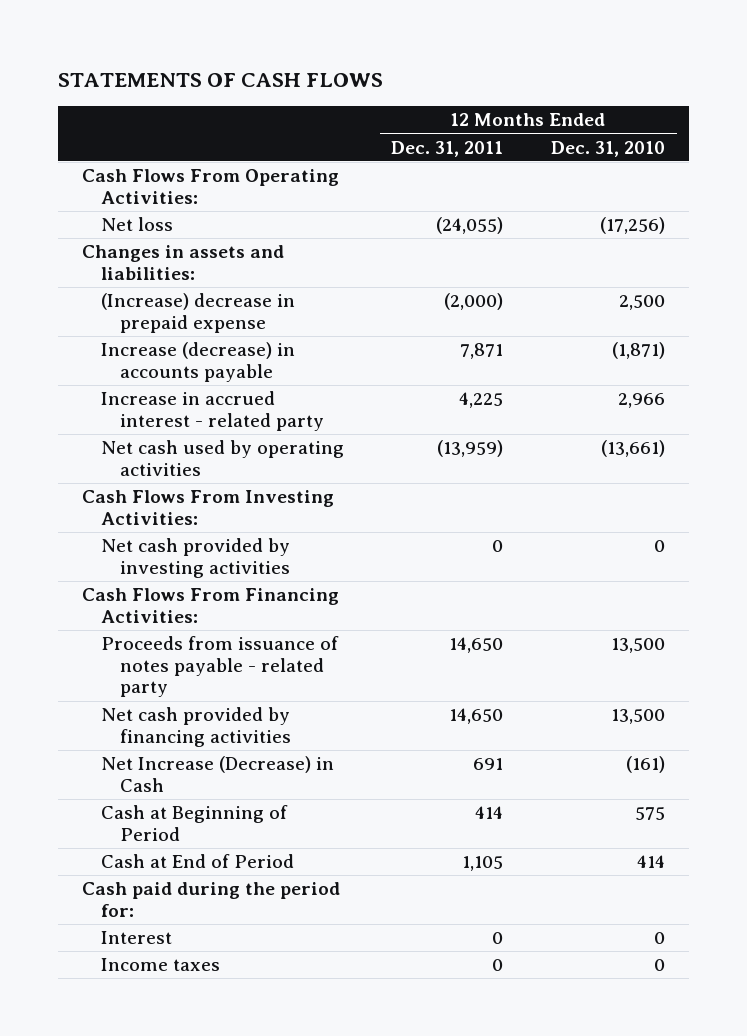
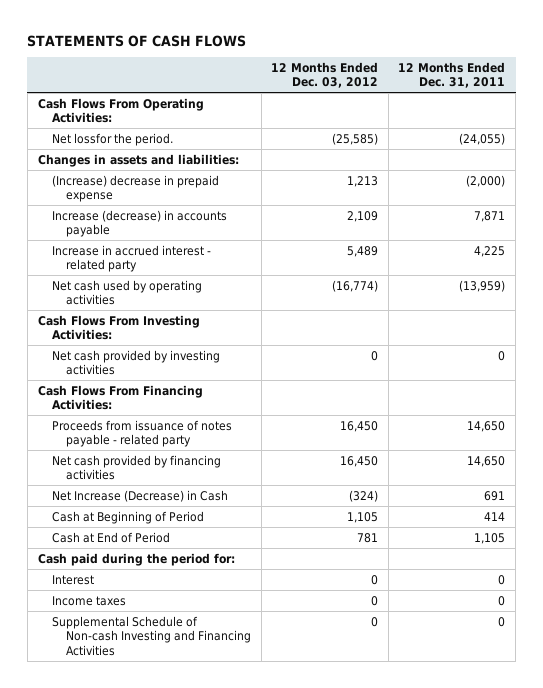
[551,140,666,157] Dec. 31, 2010 -> none
none -> [271,61,379,89] 12 Months Ended Dec. 03, 2012
[100,217,173,232] Net loss -> [51,132,173,146] Net lossfor the period.
none -> [51,615,251,656] Supplemental Schedule of Non-cash Investing and Financing Activities

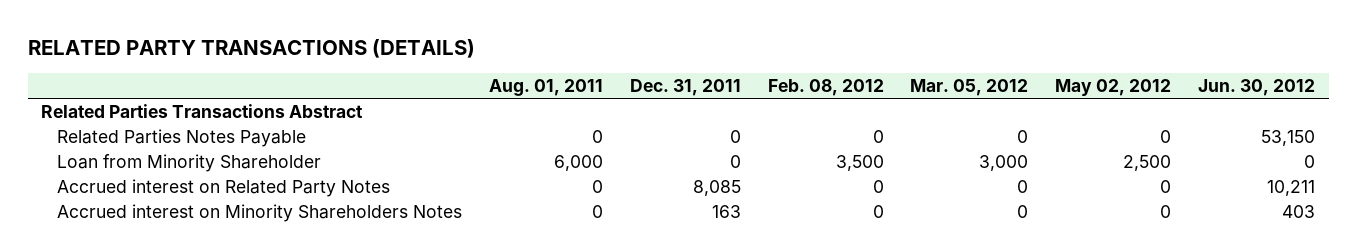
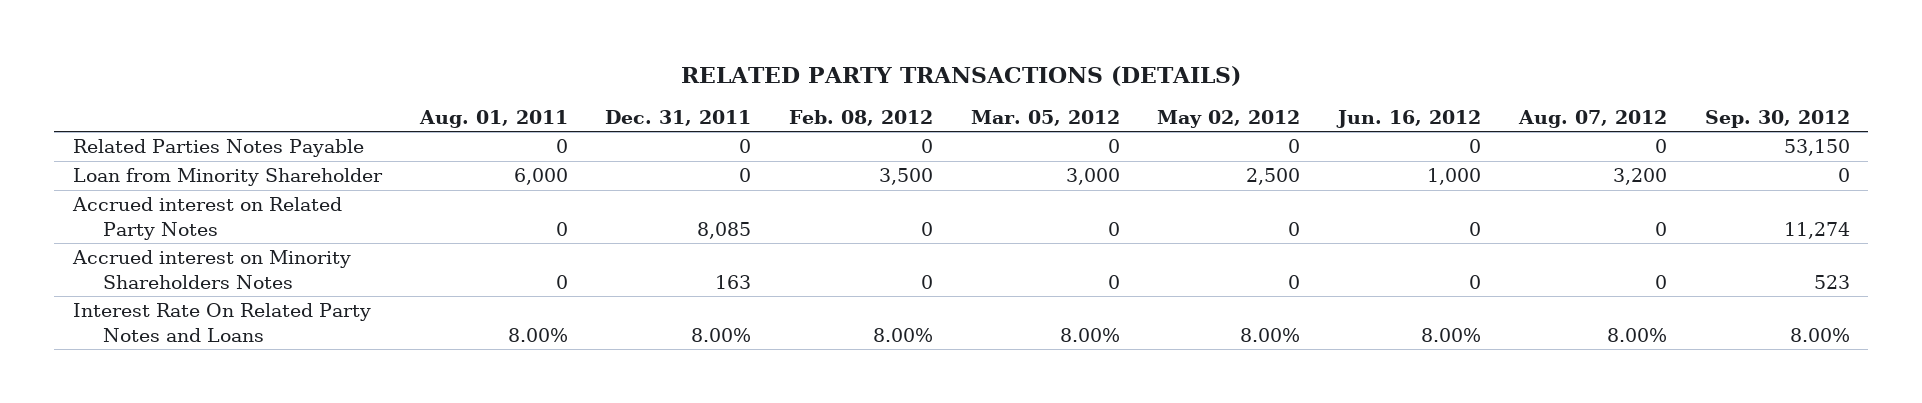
[1198,79,1316,97] Jun. 30, 2012 -> none
none -> [1336,109,1482,128] Jun. 16, 2012
none -> [1517,109,1667,128] Aug. 07, 2012
none -> [1704,109,1850,128] Sep. 30, 2012
[41,104,364,119] Related Parties Transactions Abstract -> none
none -> [72,303,371,342] Interest Rate On Related Party Notes and Loans

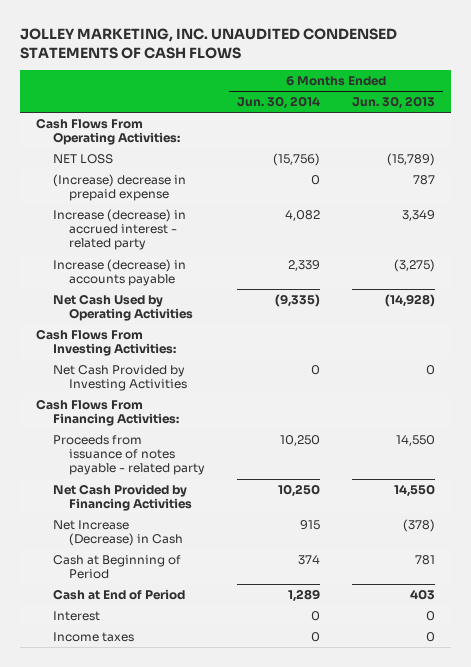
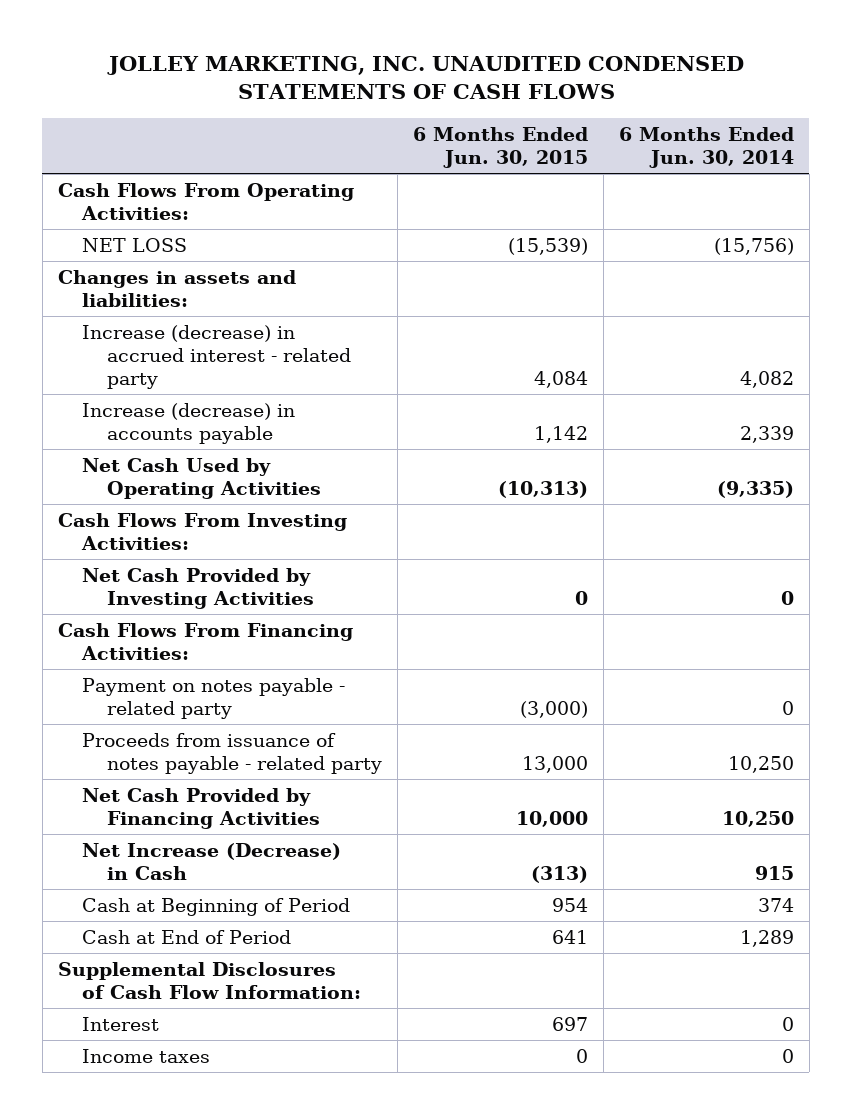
[351,96,435,110] Jun. 30, 2013 -> none
none -> [412,126,588,168] 6 Months Ended Jun. 30, 2015
[52,174,186,202] (Increase) decrease in prepaid expense -> none
none -> [57,269,296,307] Changes in assets and liabilities:
none -> [82,677,346,719] Payment on notes payable - related party
none -> [57,961,362,999] Supplemental Disclosures of Cash Flow Information:

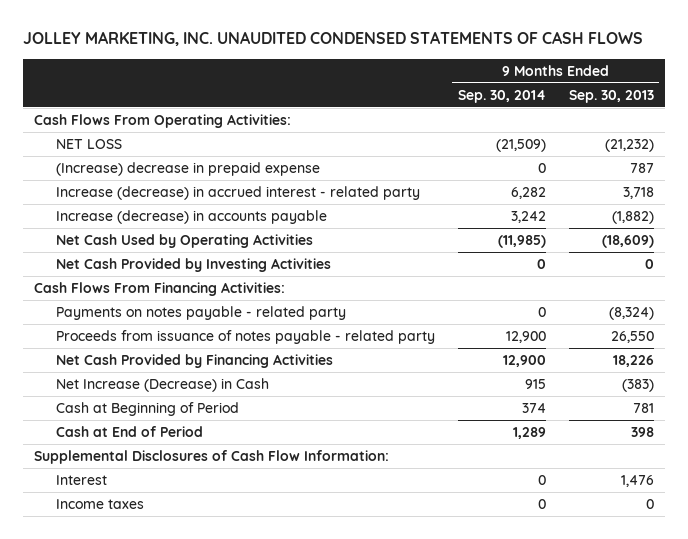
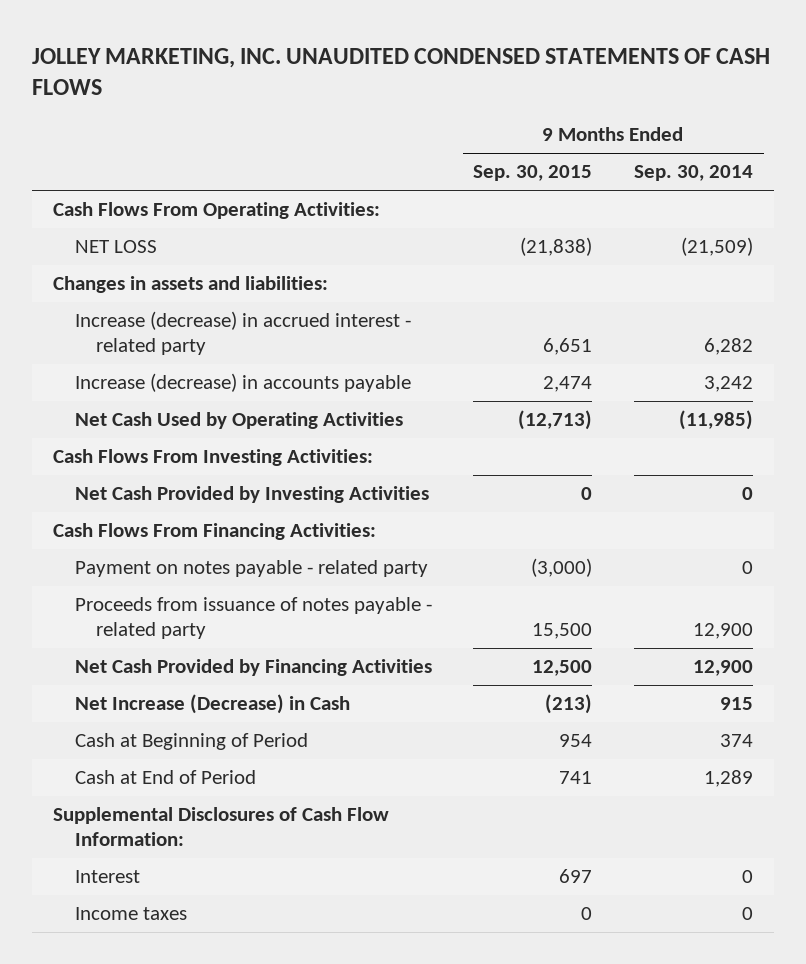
[568,89,654,103] Sep. 30, 2013 -> none
none -> [473,165,593,182] Sep. 30, 2015
[55,162,320,177] (Increase) decrease in prepaid expense -> none
none -> [52,276,328,294] Changes in assets and liabilities:
none -> [52,449,373,467] Cash Flows From Investing Activities:
[55,306,346,321] Payments on notes payable - related party -> [74,560,428,578] Payment on notes payable - related party

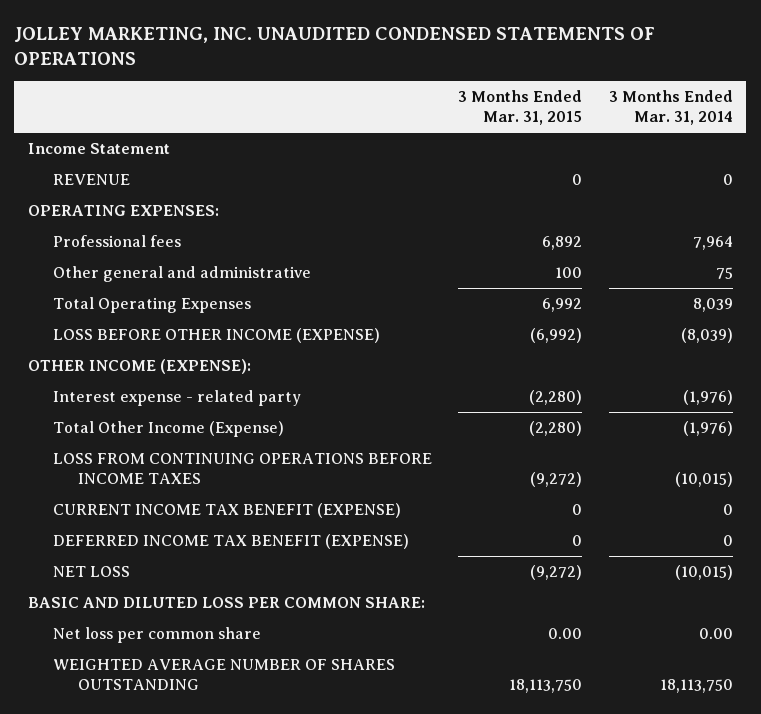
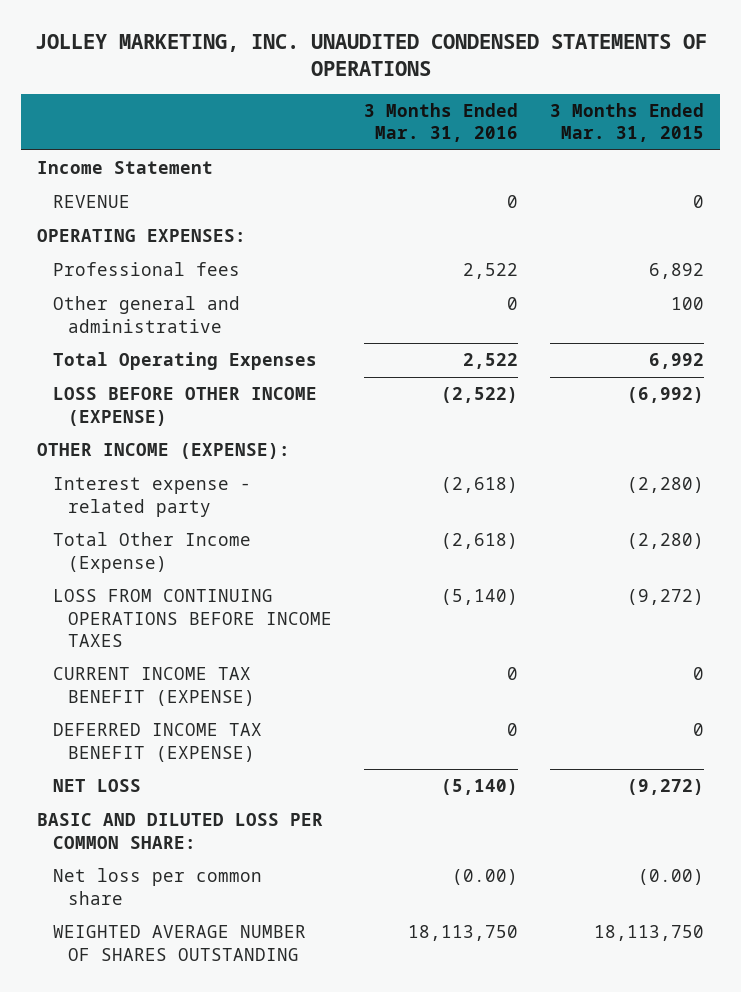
[608,90,733,126] 3 Months Ended Mar. 31, 2014 -> none
none -> [364,103,519,143] 3 Months Ended Mar. 31, 2016
[548,628,583,640] 0.00 -> [638,869,705,886] (0.00)

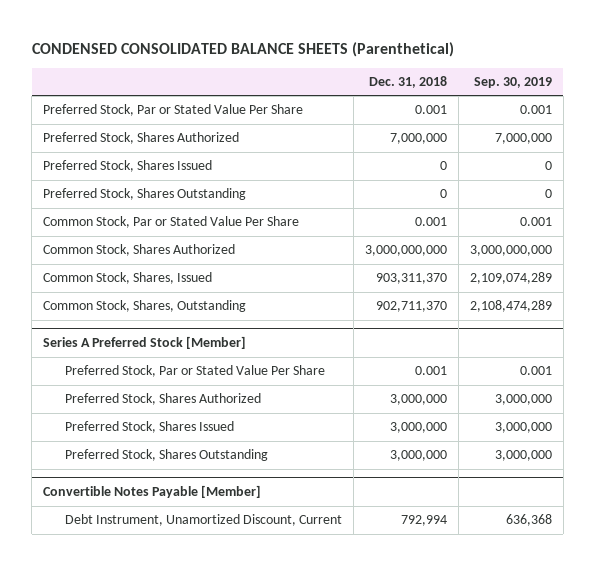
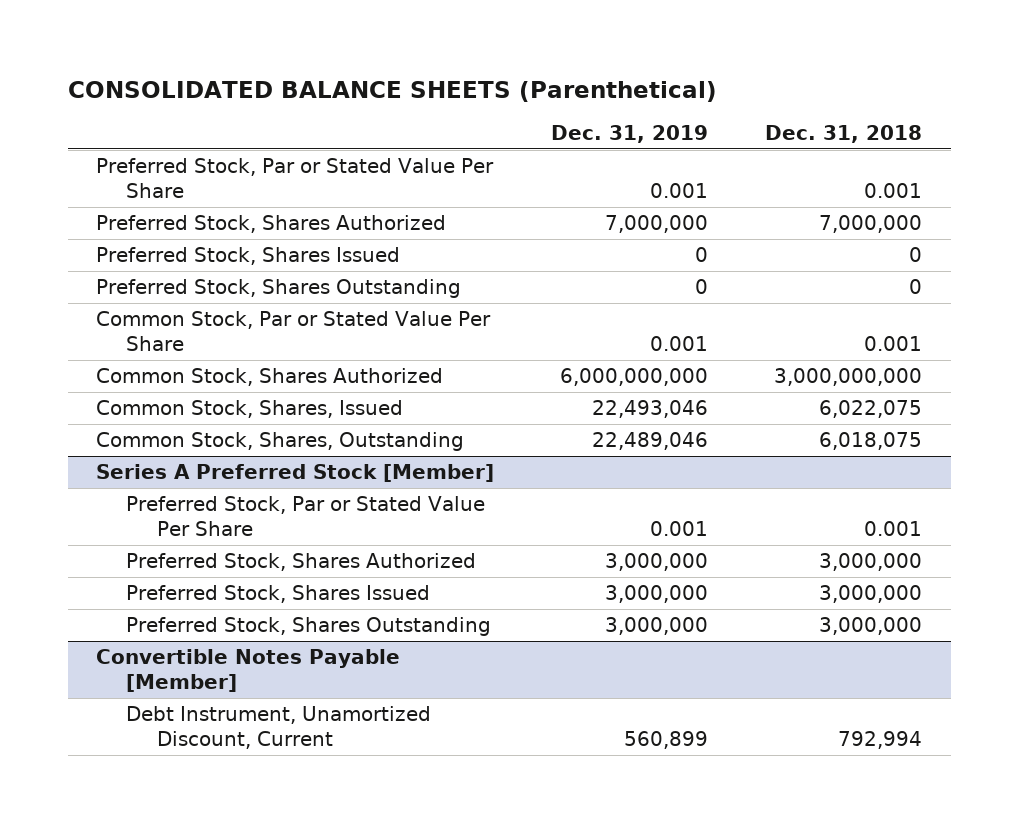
[31,41,454,57] CONDENSED CONSOLIDATED BALANCE SHEETS (Parenthetical) -> [67,80,717,102] CONSOLIDATED BALANCE SHEETS (Parenthetical)
[473,77,552,89] Sep. 30, 2019 -> none
none -> [551,125,709,144] Dec. 31, 2019
[376,273,448,285] 903,311,370 -> [819,400,923,419] 6,022,075
[376,301,448,313] 902,711,370 -> [819,432,923,451] 6,018,075

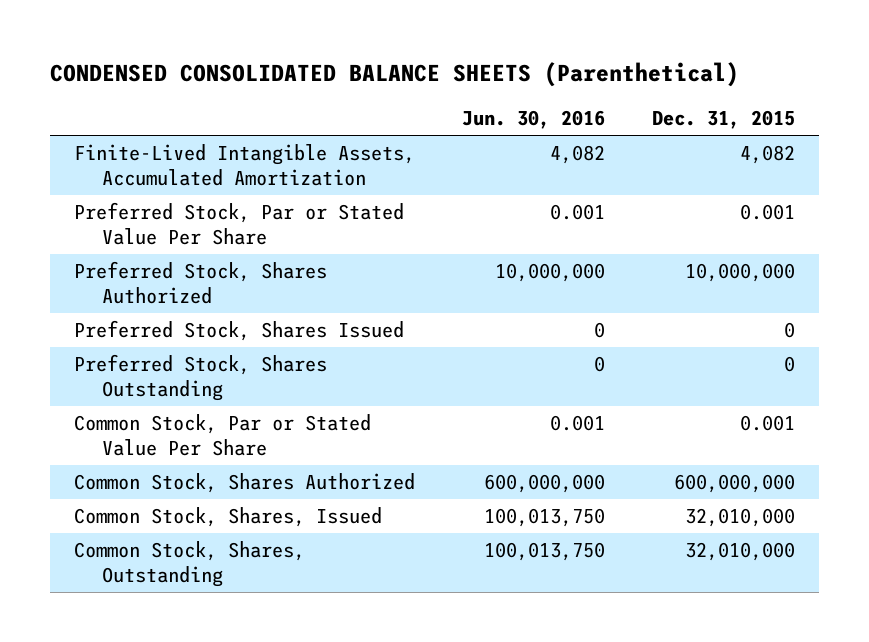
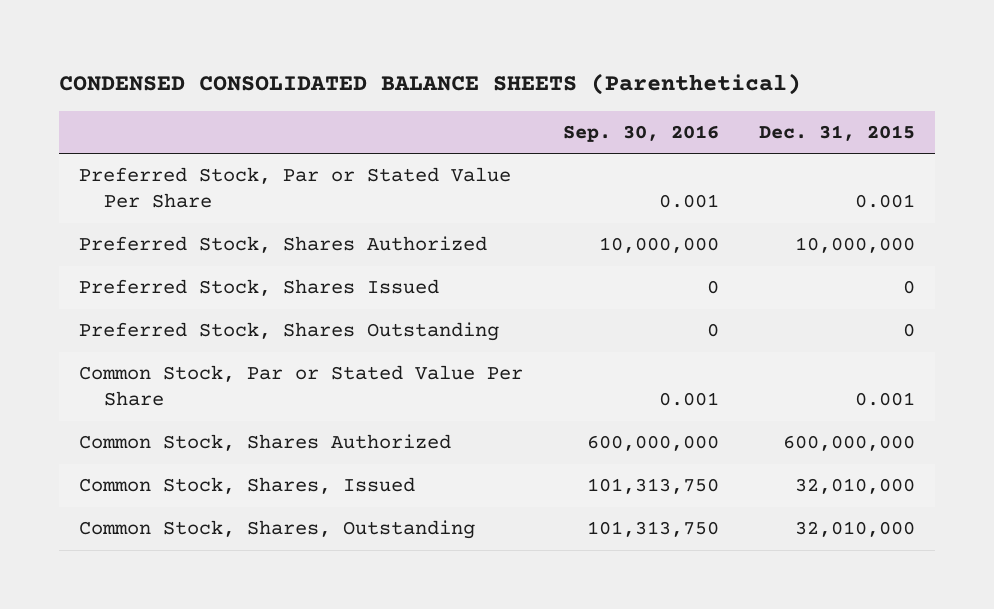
[462,110,606,130] Jun. 30, 2016 -> none
none -> [562,124,719,142] Sep. 30, 2016
[73,144,415,187] Finite-Lived Intangible Assets, Accumulated Amortization -> none

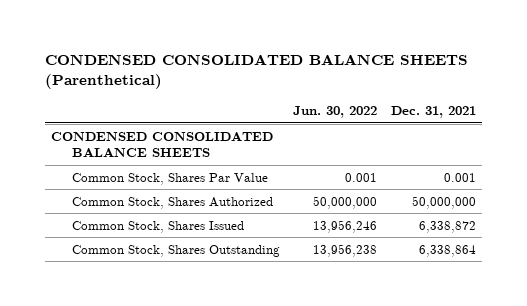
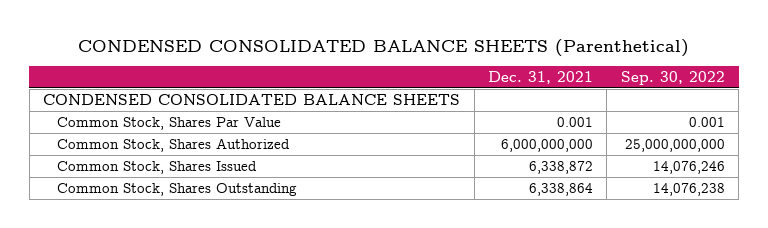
[293,106,378,119] Jun. 30, 2022 -> none
none -> [620,71,725,86] Sep. 30, 2022
[411,195,476,209] 50,000,000 -> [501,138,594,152] 6,000,000,000

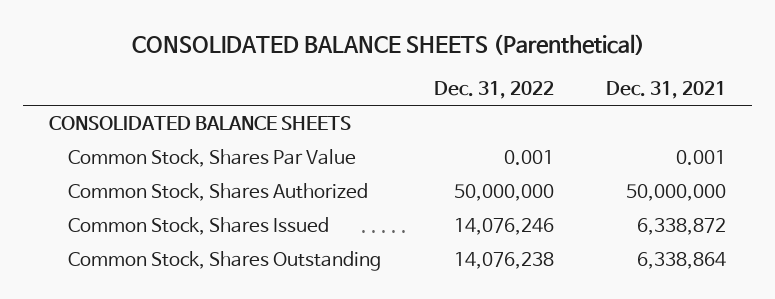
[78,38,690,57] CONDENSED CONSOLIDATED BALANCE SHEETS (Parenthetical) -> [131,34,645,56] CONSOLIDATED BALANCE SHEETS (Parenthetical)
[620,71,725,86] Sep. 30, 2022 -> none
none -> [433,80,554,99] Dec. 31, 2022
[43,93,461,105] CONDENSED CONSOLIDATED BALANCE SHEETS -> [49,115,352,130] CONSOLIDATED BALANCE SHEETS
[501,138,594,152] 6,000,000,000 -> [626,183,727,201] 50,000,000

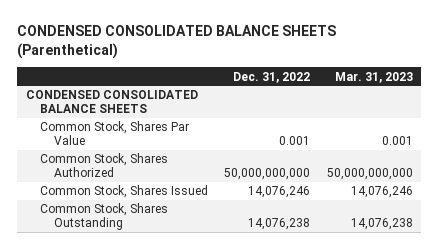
[131,34,645,56] CONSOLIDATED BALANCE SHEETS (Parenthetical) -> [17,25,337,60] CONDENSED CONSOLIDATED BALANCE SHEETS (Parenthetical)
[606,80,727,99] Dec. 31, 2021 -> none
none -> [335,71,414,83] Mar. 31, 2023
[49,115,352,130] CONSOLIDATED BALANCE SHEETS -> [25,90,198,114] CONDENSED CONSOLIDATED BALANCE SHEETS
[453,183,554,201] 50,000,000 -> [224,168,311,181] 50,000,000,000

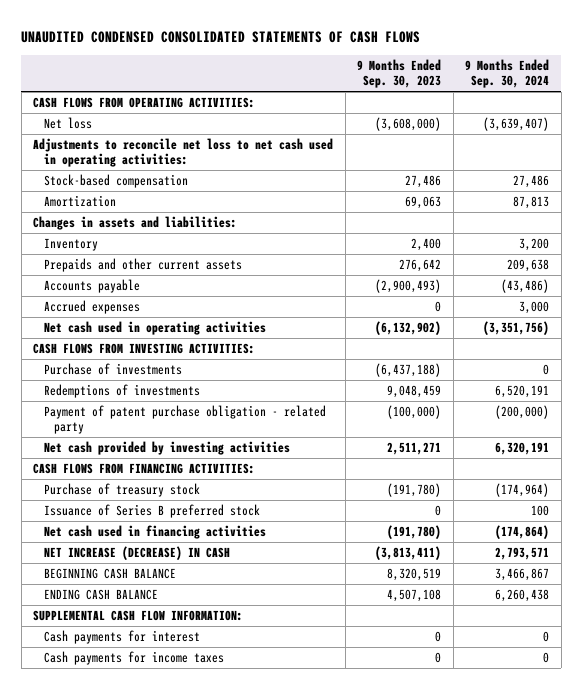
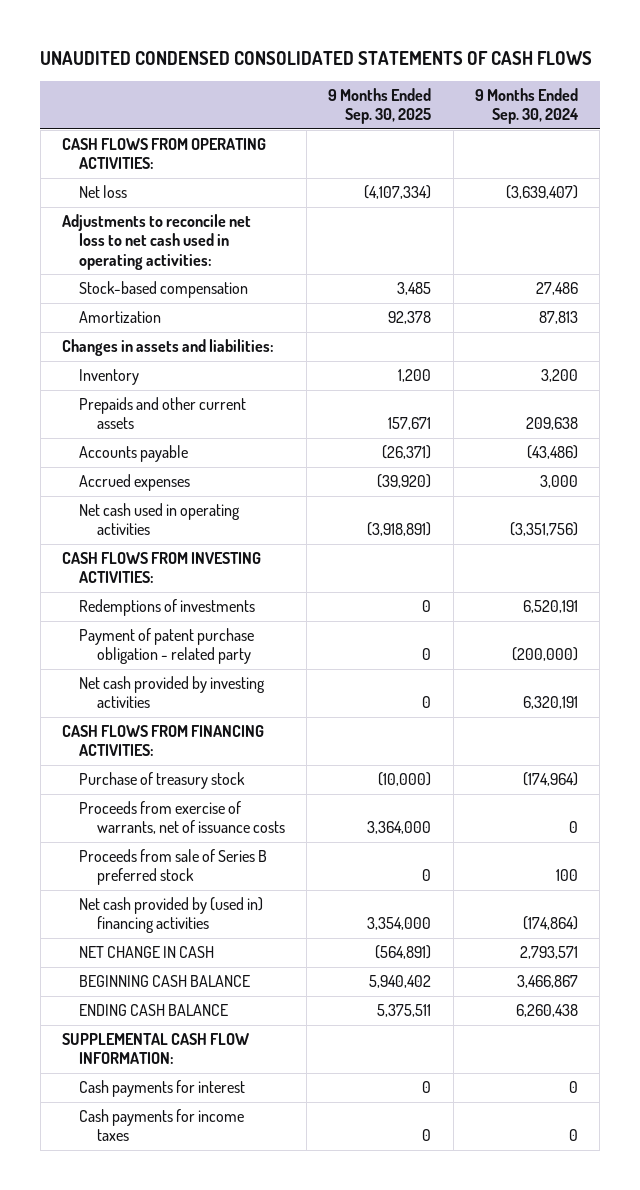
[357,58,442,88] 9 Months Ended Sep. 30, 2023 -> none
none -> [328,87,432,125] 9 Months Ended Sep. 30, 2025
[43,363,182,376] Purchase of investments -> none
none -> [79,801,285,835] Proceeds from exercise of warrants, net of issuance costs
[43,504,260,519] Issuance of Series B preferred stock -> [79,849,268,886] Proceeds from sale of Series B preferred stock
[43,525,266,540] Net cash used in financing activities -> [79,897,264,934] Net cash provided by (used in) financing activities
[43,546,230,561] NET INCREASE (DECREASE) IN CASH -> [79,946,215,959] NET CHANGE IN CASH

